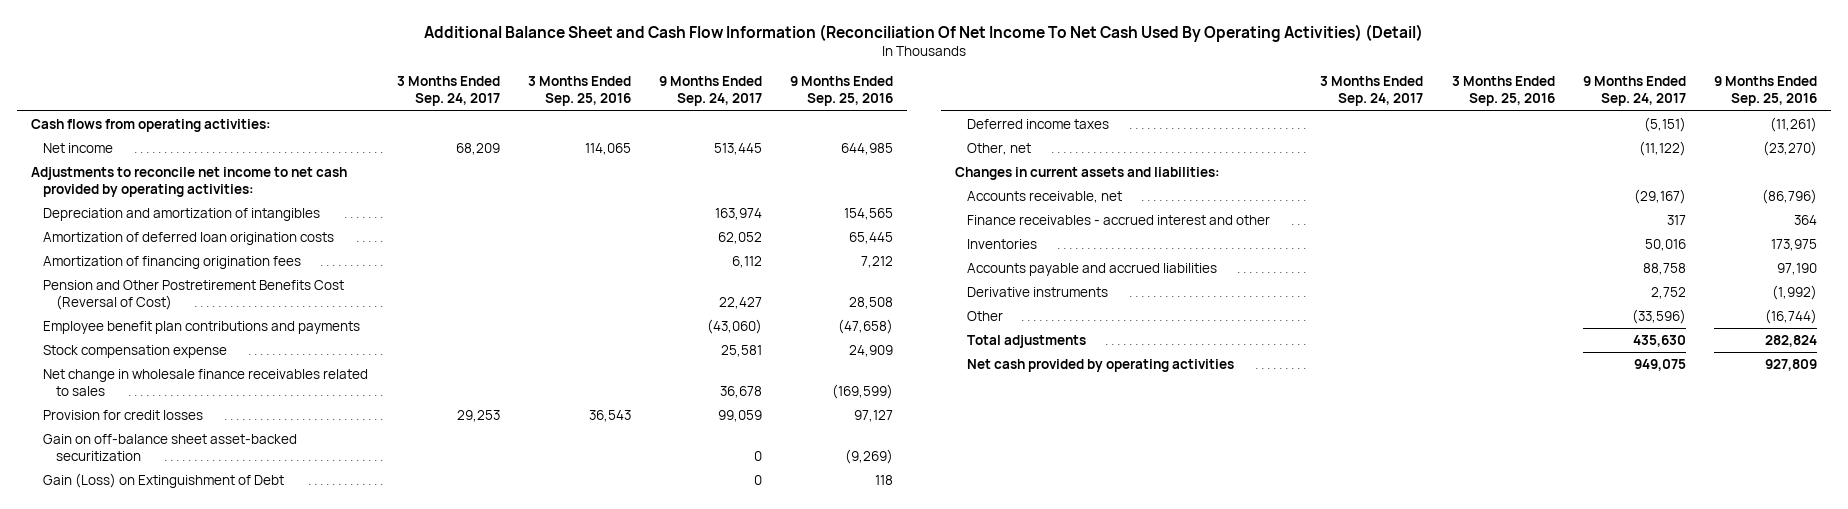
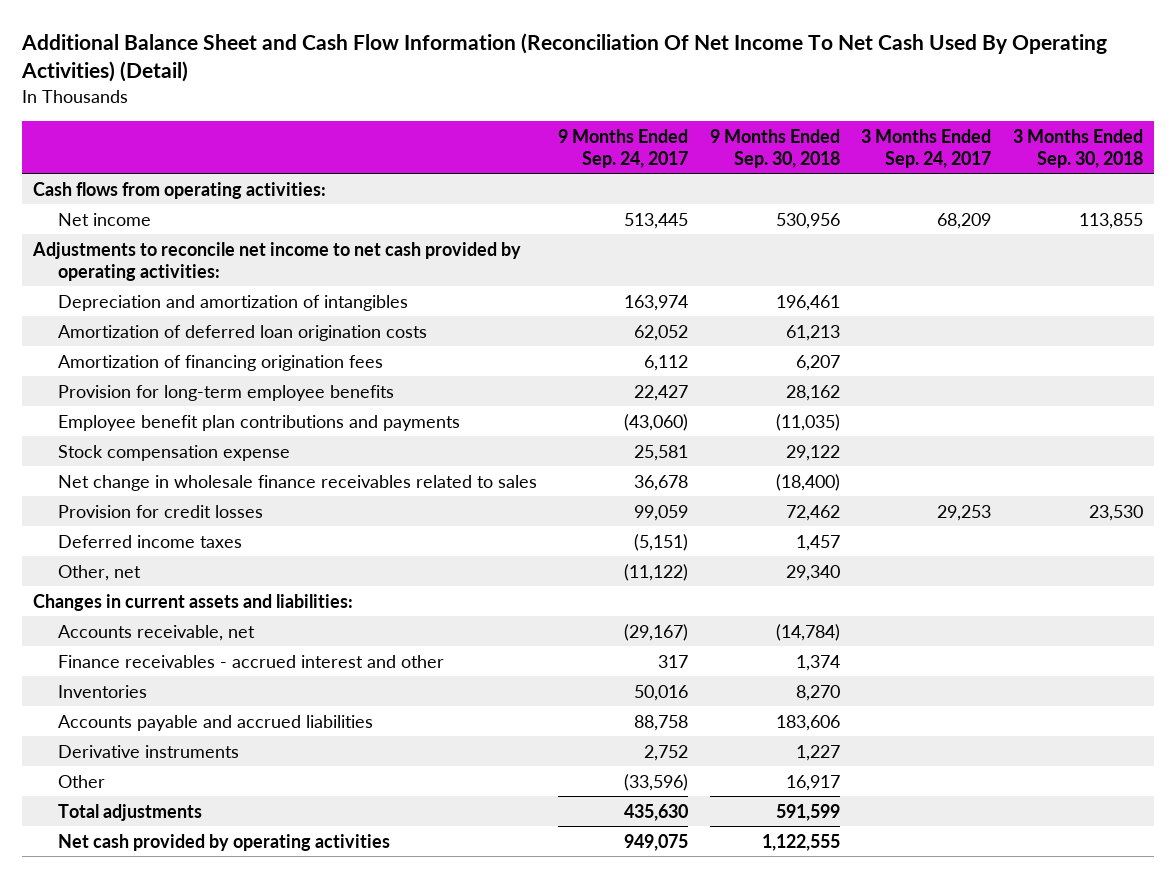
[527,76,631,107] 3 Months Ended Sep. 25, 2016 -> none
[790,76,894,107] 9 Months Ended Sep. 25, 2016 -> none
none -> [709,128,840,168] 9 Months Ended Sep. 30, 2018
none -> [1012,128,1143,168] 3 Months Ended Sep. 30, 2018
[43,279,345,310] Pension and Other Postretirement Benefits Cost (Reversal of Cost) -> [57,384,394,401] Provision for long-term employee benefits
[43,433,298,461] Gain on off-balance sheet asset-backed securitization -> none
[43,472,285,488] Gain (Loss) on Extinguishment of Debt -> none

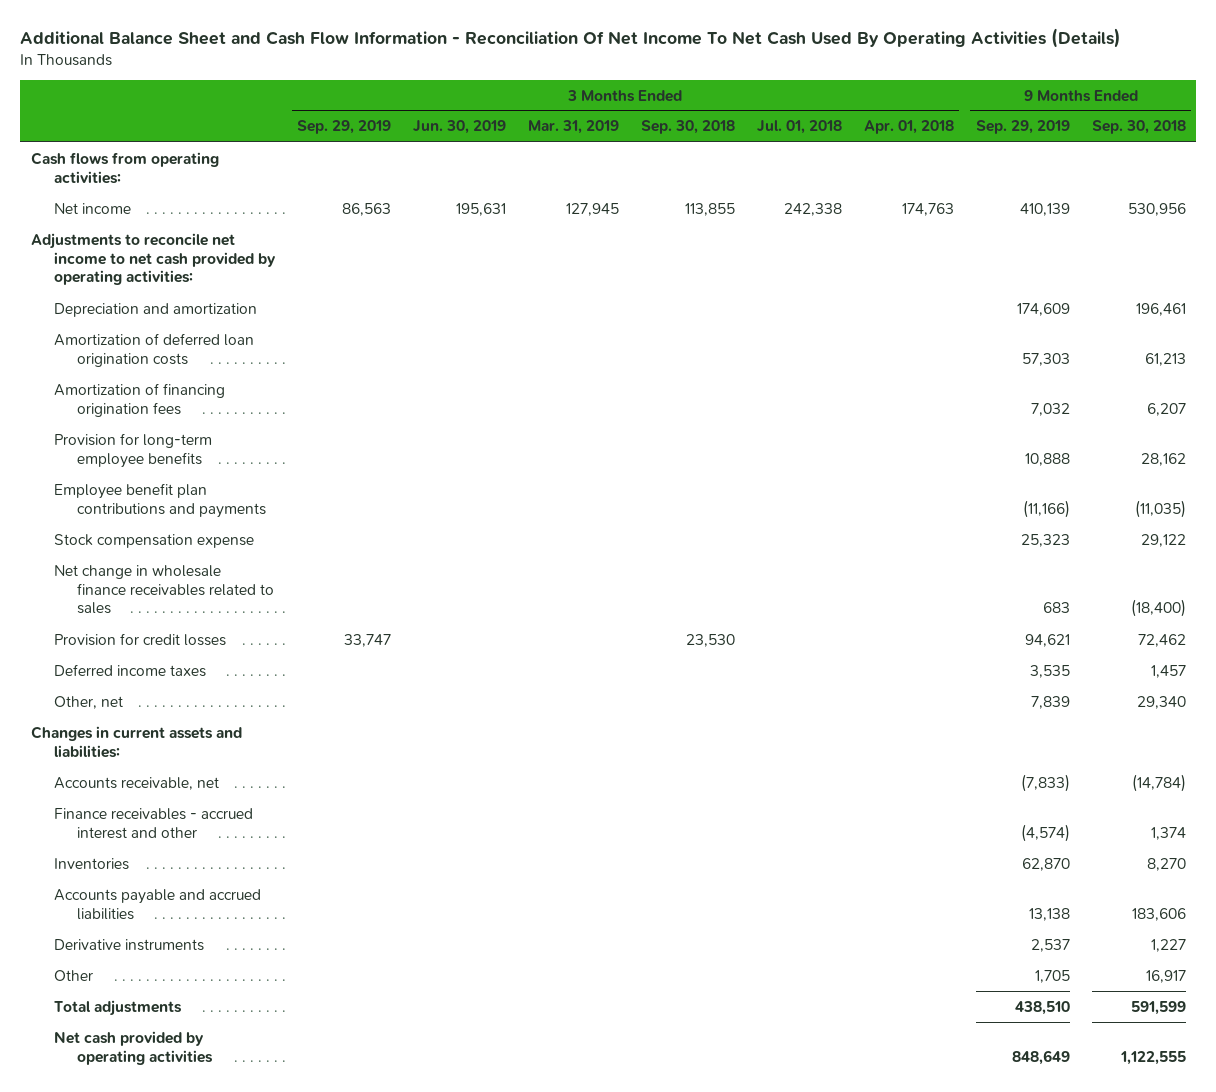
[20,32,1107,83] Additional Balance Sheet and Cash Flow Information (Reconciliation Of Net Income To Net Cash Used By Operating Activities) (Detail) -> [19,27,1121,48] Additional Balance Sheet and Cash Flow Information - Reconciliation Of Net Income To Net Cash Used By Operating Activities (Details)
[558,128,689,168] 9 Months Ended Sep. 24, 2017 -> none
[861,128,992,168] 3 Months Ended Sep. 24, 2017 -> none
none -> [297,120,392,135] Sep. 29, 2019
none -> [412,120,506,135] Jun. 30, 2019
none -> [527,120,619,135] Mar. 31, 2019
none -> [756,120,842,135] Jul. 01, 2018
none -> [863,120,954,135] Apr. 01, 2018
none -> [975,120,1070,135] Sep. 29, 2019
[57,294,408,311] Depreciation and amortization of intangibles -> [54,302,258,317] Depreciation and amortization

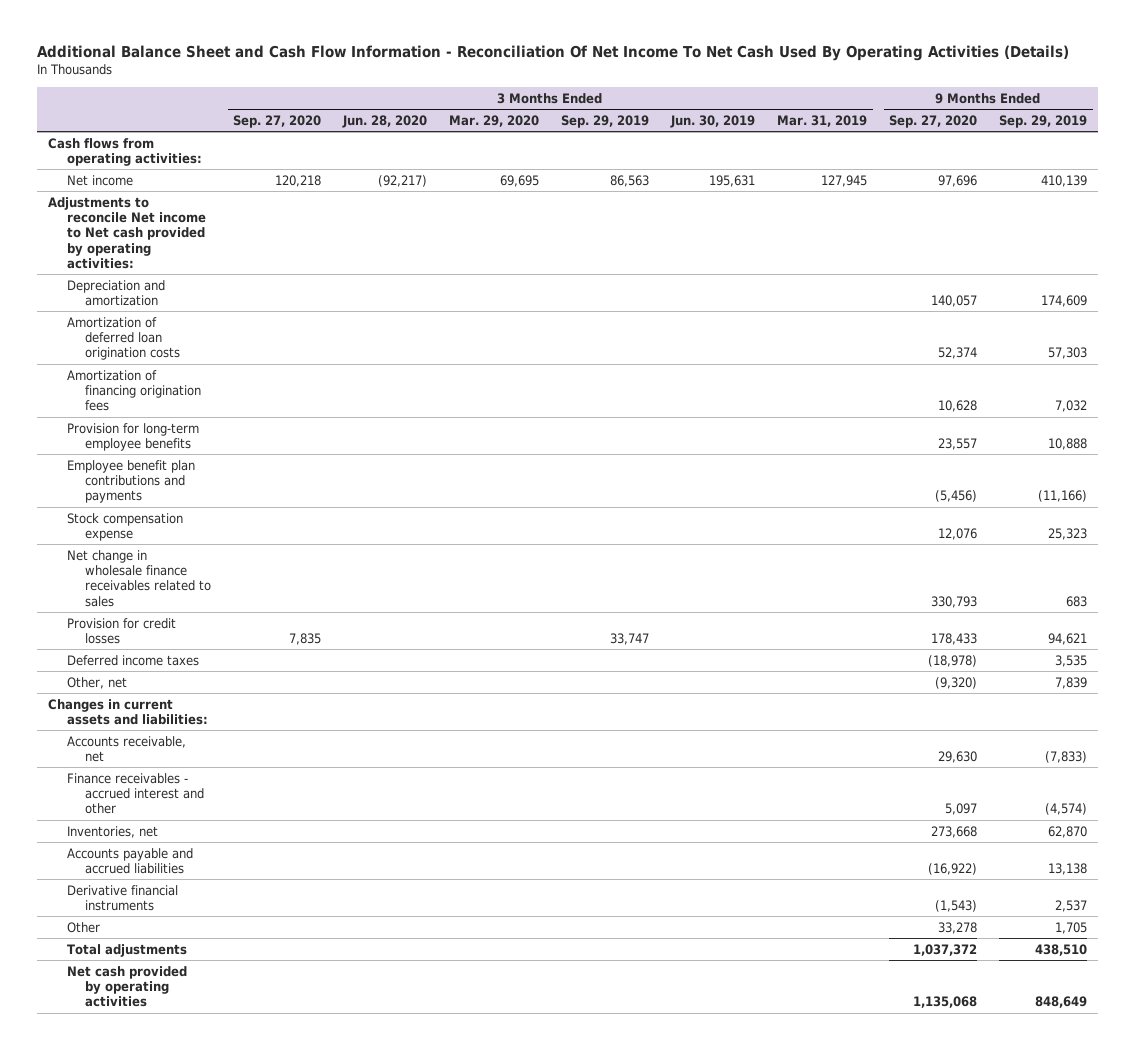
[640,120,735,135] Sep. 30, 2018 -> none
[756,120,842,135] Jul. 01, 2018 -> none
[863,120,954,135] Apr. 01, 2018 -> none
[1091,120,1186,135] Sep. 30, 2018 -> none
none -> [233,114,322,128] Sep. 27, 2020
none -> [342,114,428,128] Jun. 28, 2020
none -> [449,114,540,127] Mar. 29, 2020
none -> [889,114,978,128] Sep. 27, 2020
[30,232,277,286] Adjustments to reconcile net income to net cash provided by operating activities: -> [47,196,206,269] Adjustments to reconcile Net income to Net cash provided by operating activities:
[54,857,130,870] Inventories -> [66,825,158,838] Inventories, net
[54,938,205,951] Derivative instruments -> [66,884,178,912] Derivative financial instruments

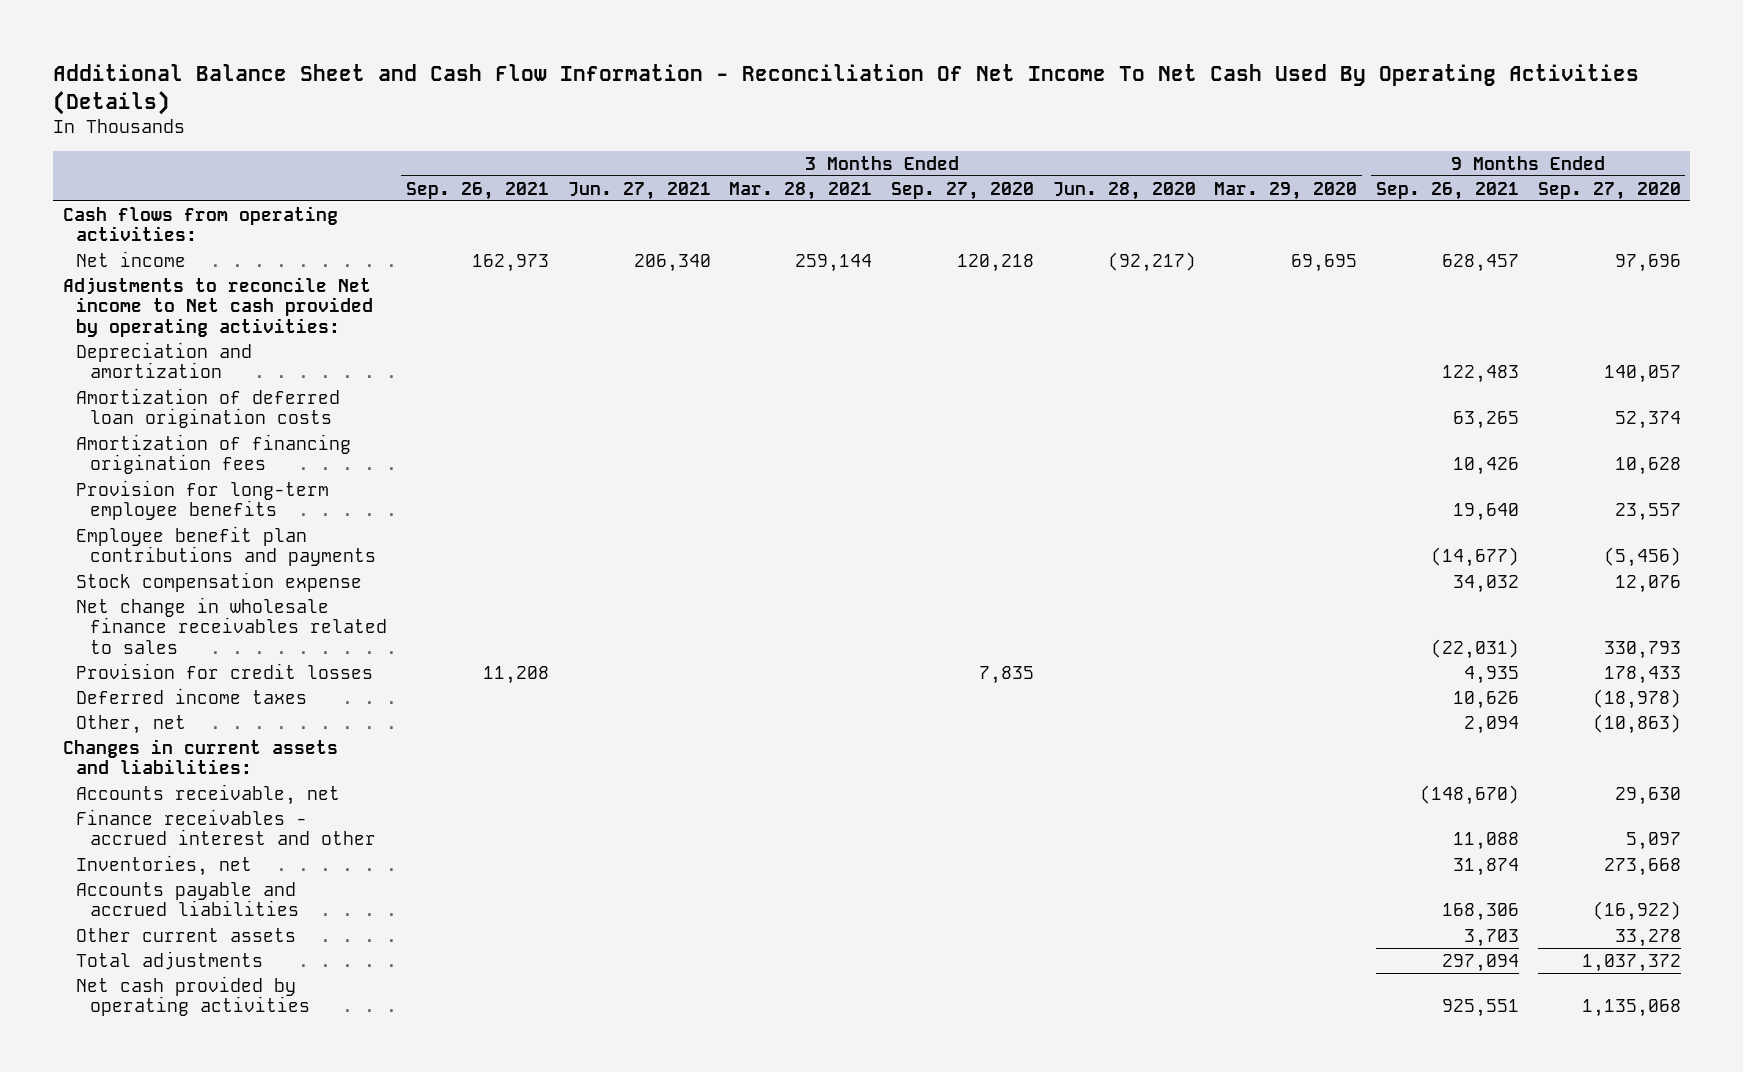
[561,114,650,128] Sep. 29, 2019 -> none
[670,114,756,128] Jun. 30, 2019 -> none
[777,114,868,127] Mar. 31, 2019 -> none
[999,114,1088,128] Sep. 29, 2019 -> none
none -> [405,181,549,200] Sep. 26, 2021
none -> [567,181,711,200] Jun. 27, 2021
none -> [729,181,873,200] Mar. 28, 2021
none -> [1375,181,1519,200] Sep. 26, 2021
[935,676,978,689] (9,320) -> [1592,713,1681,734] (10,863)
[66,884,178,912] Derivative financial instruments -> none
[66,921,100,933] Other -> [76,927,297,942] Other current assets

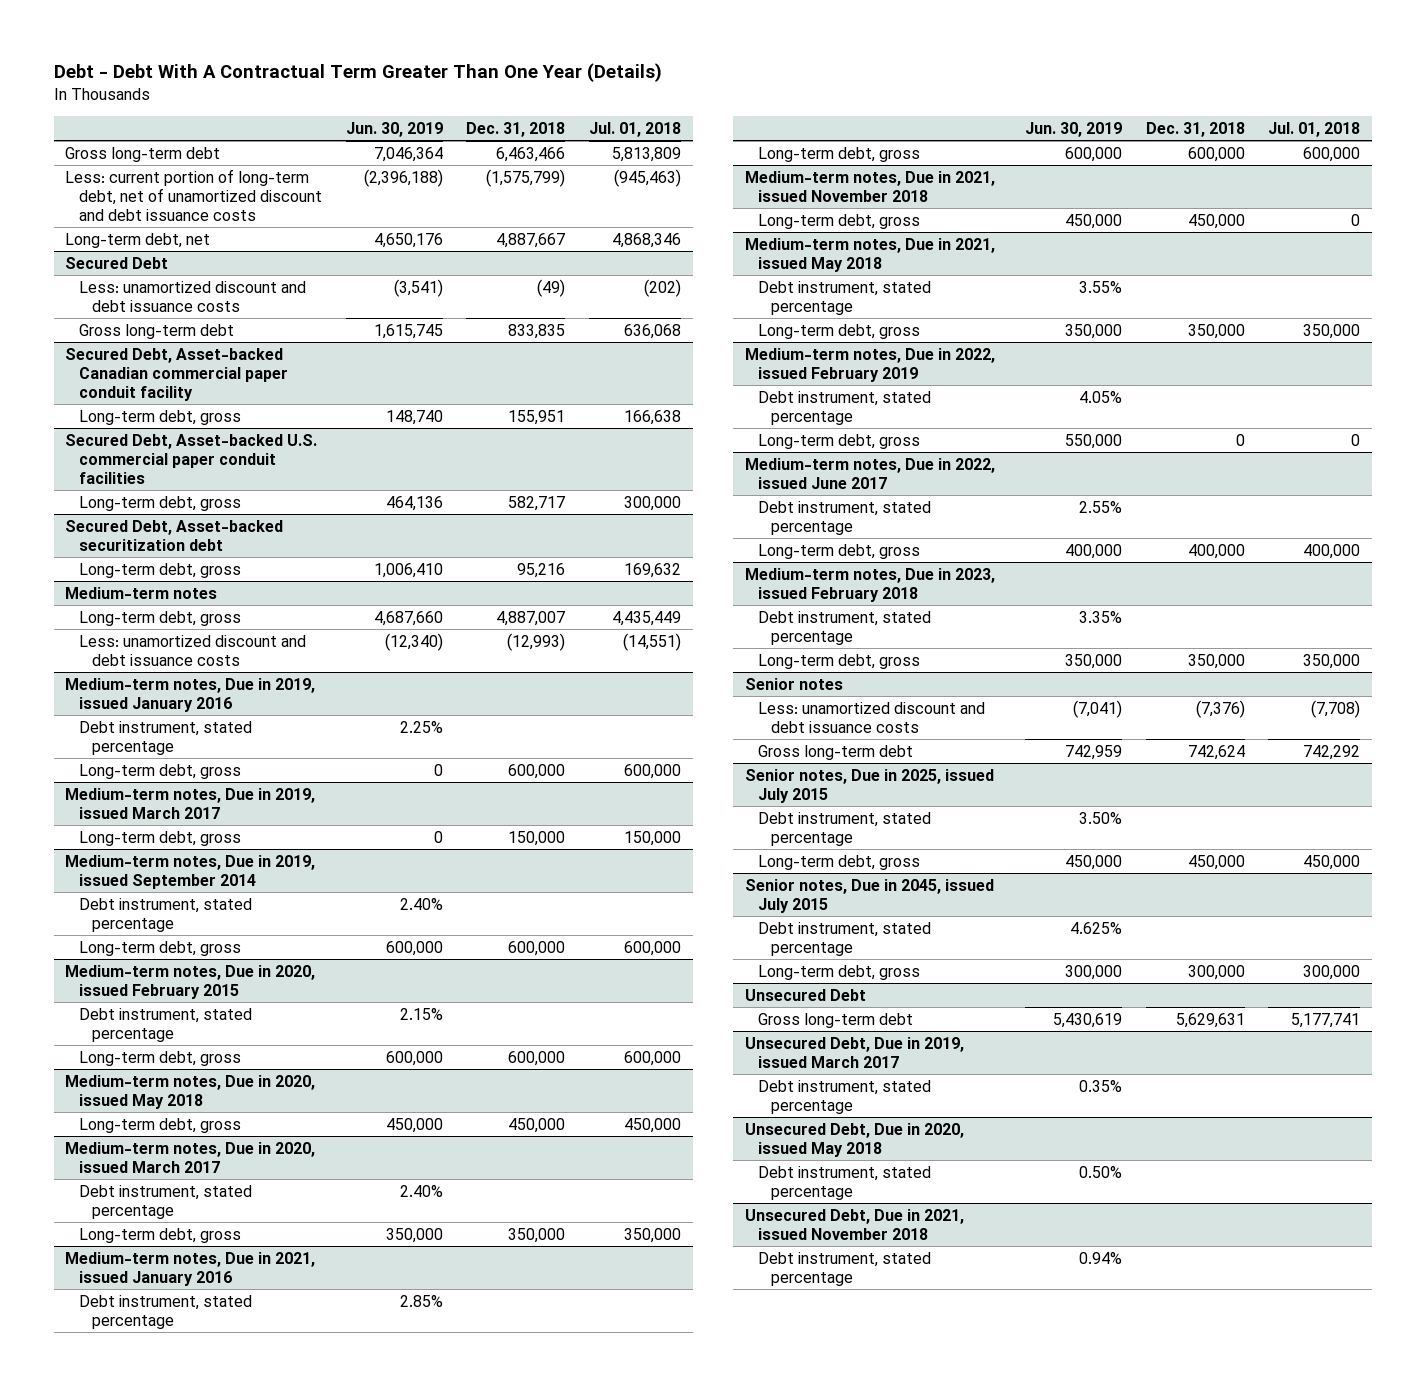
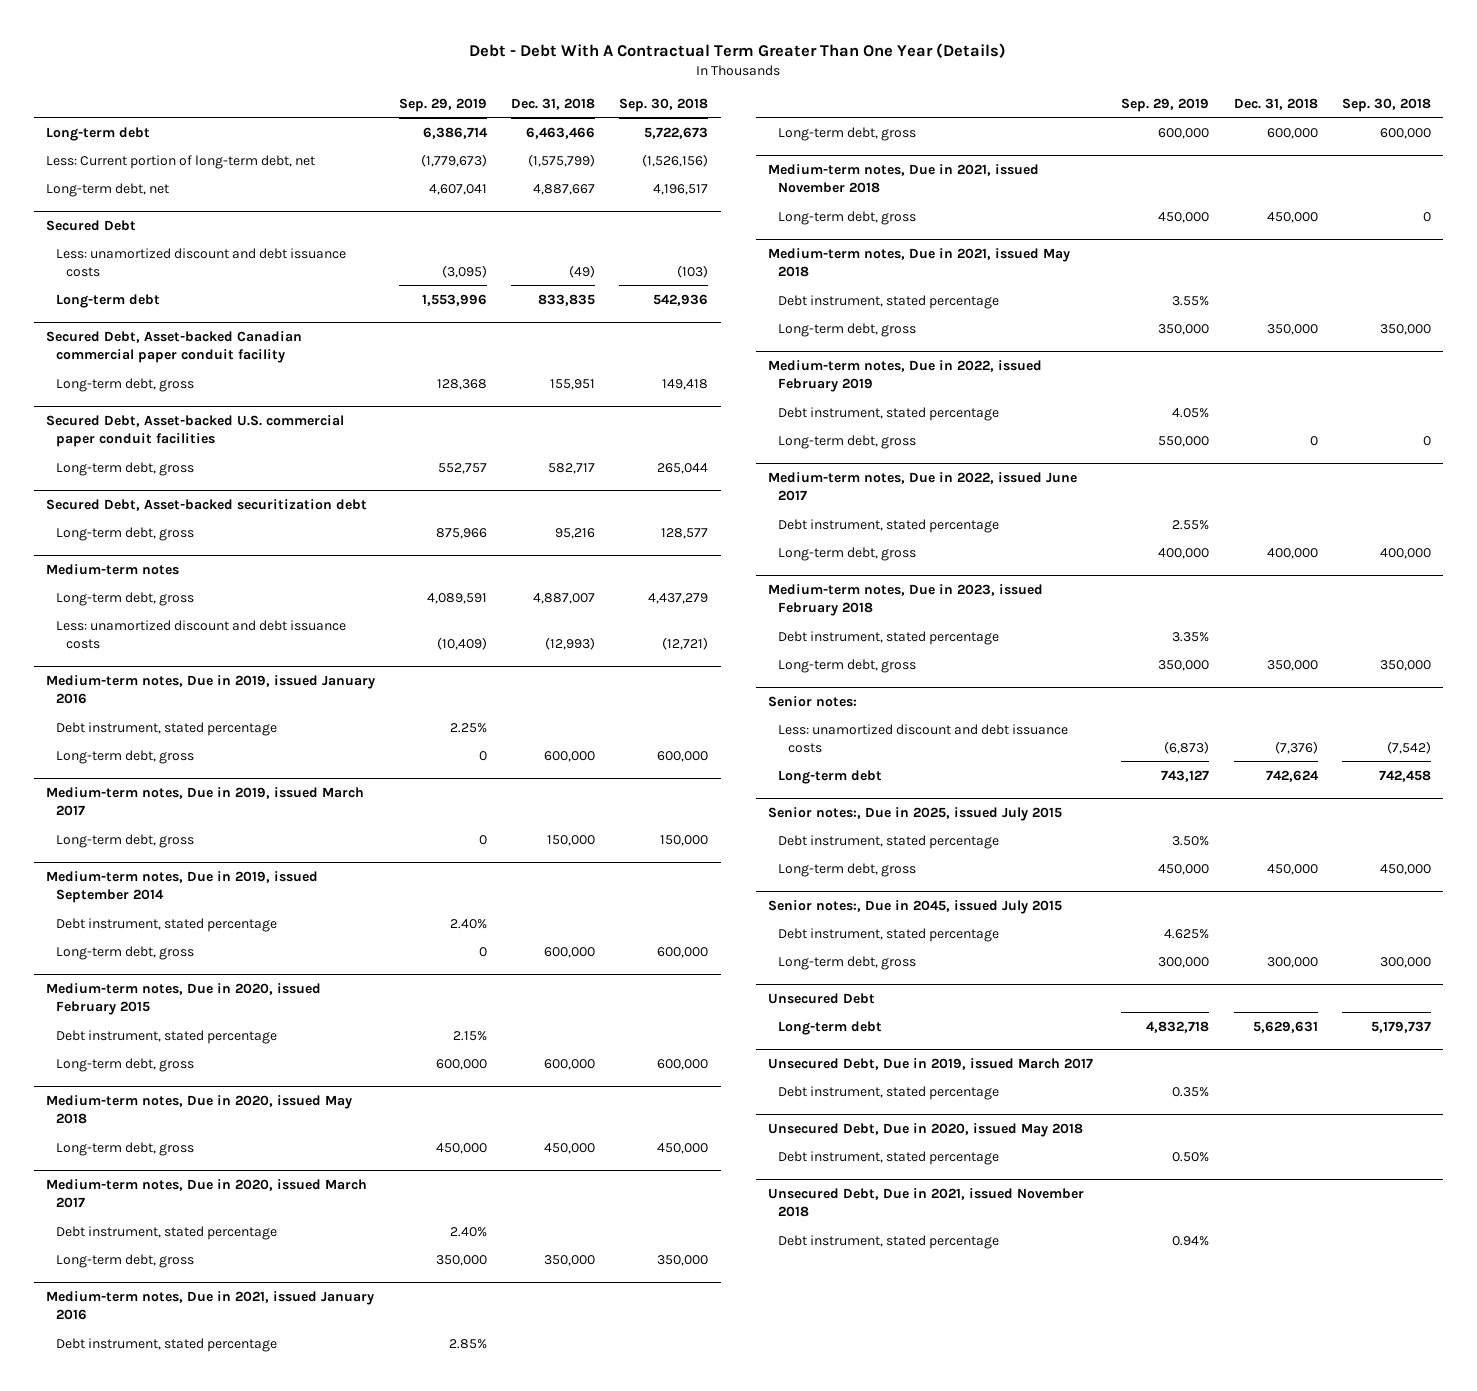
[345,121,443,137] Jun. 30, 2019 -> none
[589,121,682,137] Jul. 01, 2018 -> none
none -> [398,97,487,112] Sep. 29, 2019
none -> [619,97,709,112] Sep. 30, 2018
[65,146,221,162] Gross long-term debt -> [45,126,150,141] Long-term debt
[65,168,322,221] Less: current portion of long-term debt, net of unamortized discount and debt issuance costs -> [45,154,315,169] Less: Current portion of long-term debt, net
[78,323,234,339] Gross long-term debt -> [55,293,160,308] Long-term debt
[744,677,843,690] Senior notes -> [768,695,858,707] Senior notes:
[758,744,914,760] Gross long-term debt -> [778,769,883,784] Long-term debt
[744,768,994,803] Senior notes, Due in 2025, issued July 2015 -> [768,806,1063,821] Senior notes:, Due in 2025, issued July 2015
[744,878,994,913] Senior notes, Due in 2045, issued July 2015 -> [768,899,1063,914] Senior notes:, Due in 2045, issued July 2015
[758,1012,914,1028] Gross long-term debt -> [778,1020,883,1035] Long-term debt

